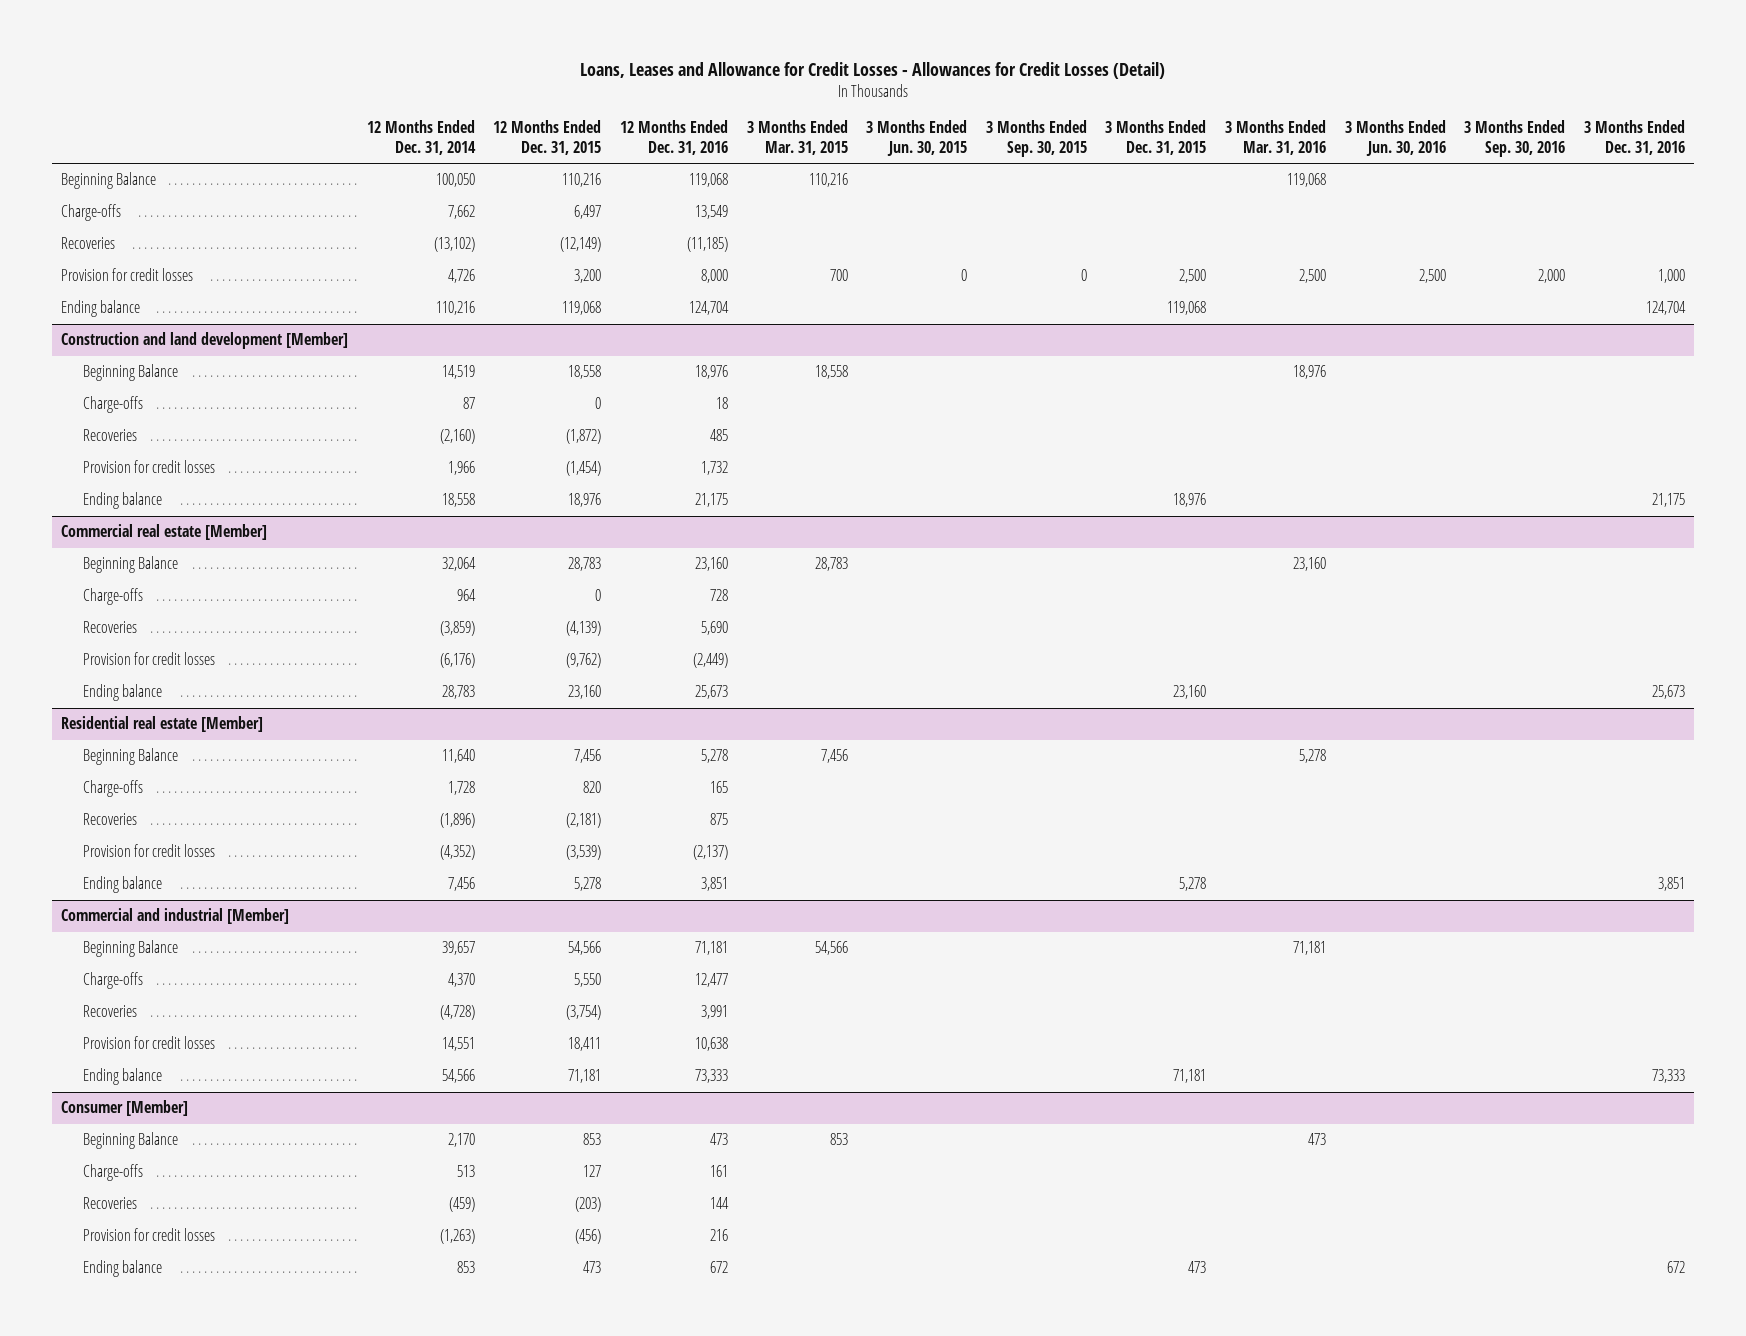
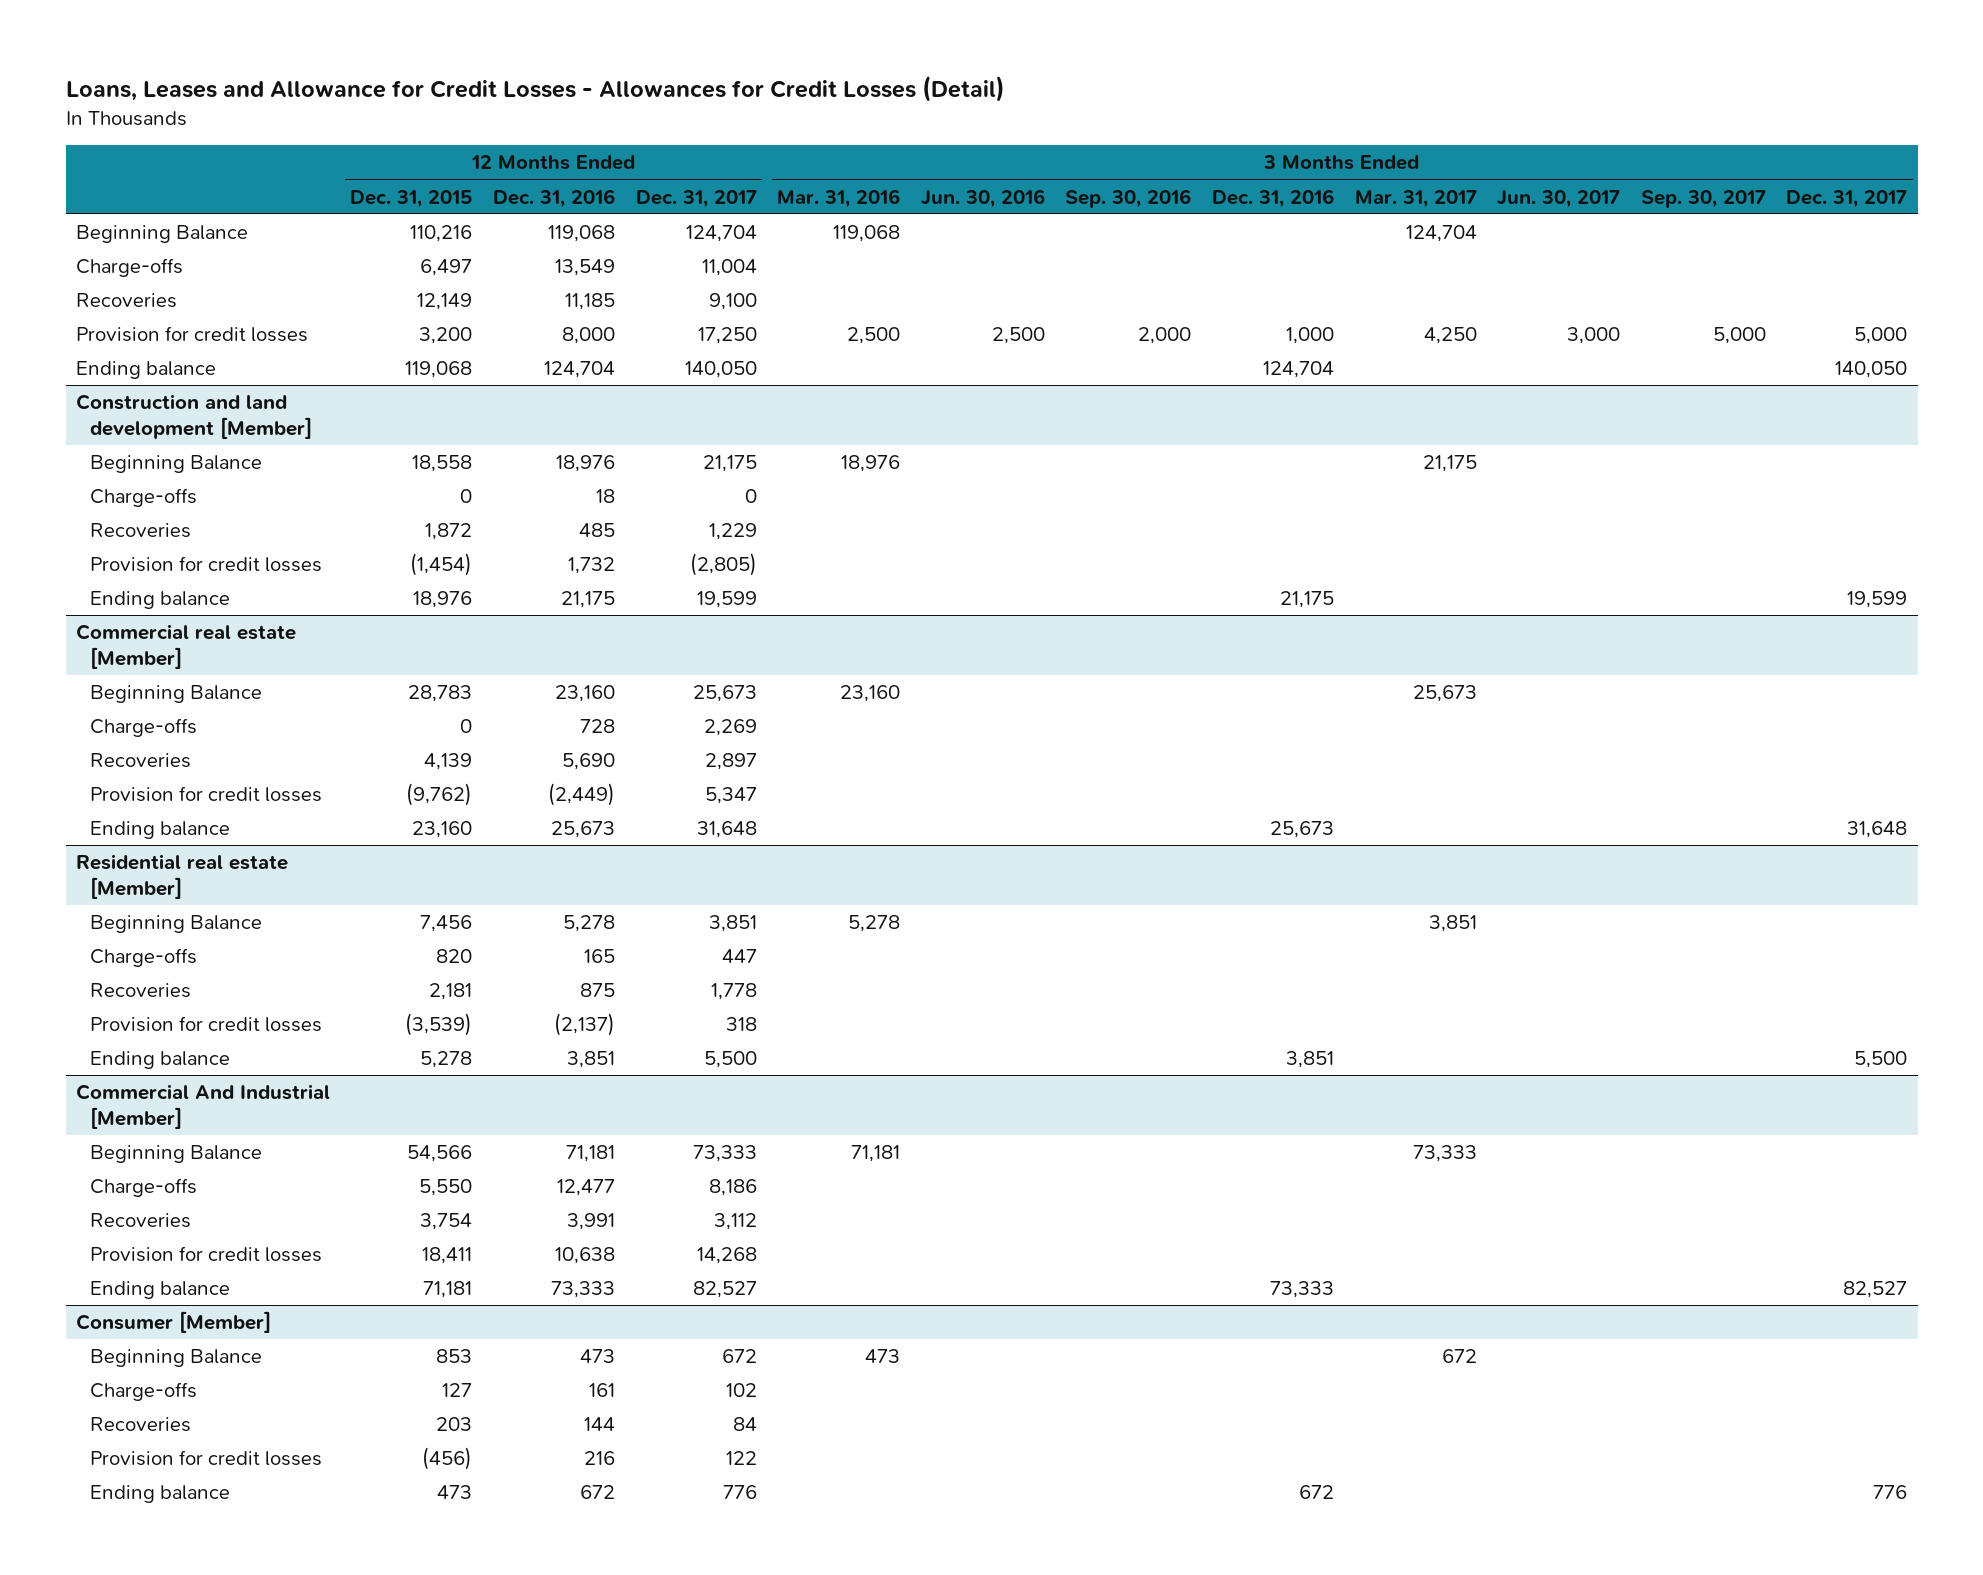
[366,120,476,155] 12 Months Ended Dec. 31, 2014 -> none
[746,120,848,155] 3 Months Ended Mar. 31, 2015 -> none
[866,120,968,156] 3 Months Ended Jun. 30, 2015 -> none
[985,120,1087,157] 3 Months Ended Sep. 30, 2015 -> none
[1105,120,1207,155] 3 Months Ended Dec. 31, 2015 -> none
none -> [635,189,757,208] Dec. 31, 2017
none -> [1354,189,1477,208] Mar. 31, 2017
none -> [1497,189,1621,208] Jun. 30, 2017
none -> [1640,189,1766,208] Sep. 30, 2017
none -> [1786,189,1908,208] Dec. 31, 2017
[560,237,602,253] (12,149) -> [417,293,473,311] 12,149
[686,237,728,253] (11,185) -> [565,293,616,311] 11,185
[566,429,602,445] (1,872) -> [425,523,473,541] 1,872
[566,621,602,637] (4,139) -> [424,753,473,771] 4,139
[566,813,602,829] (2,181) -> [429,983,473,1001] 2,181
[61,908,290,925] Commercial and industrial [Member] -> [75,1084,330,1129] Commercial And Industrial [Member]
[566,1005,602,1021] (3,754) -> [420,1213,473,1231] 3,754
[575,1197,602,1213] (203) -> [436,1417,473,1432] 203

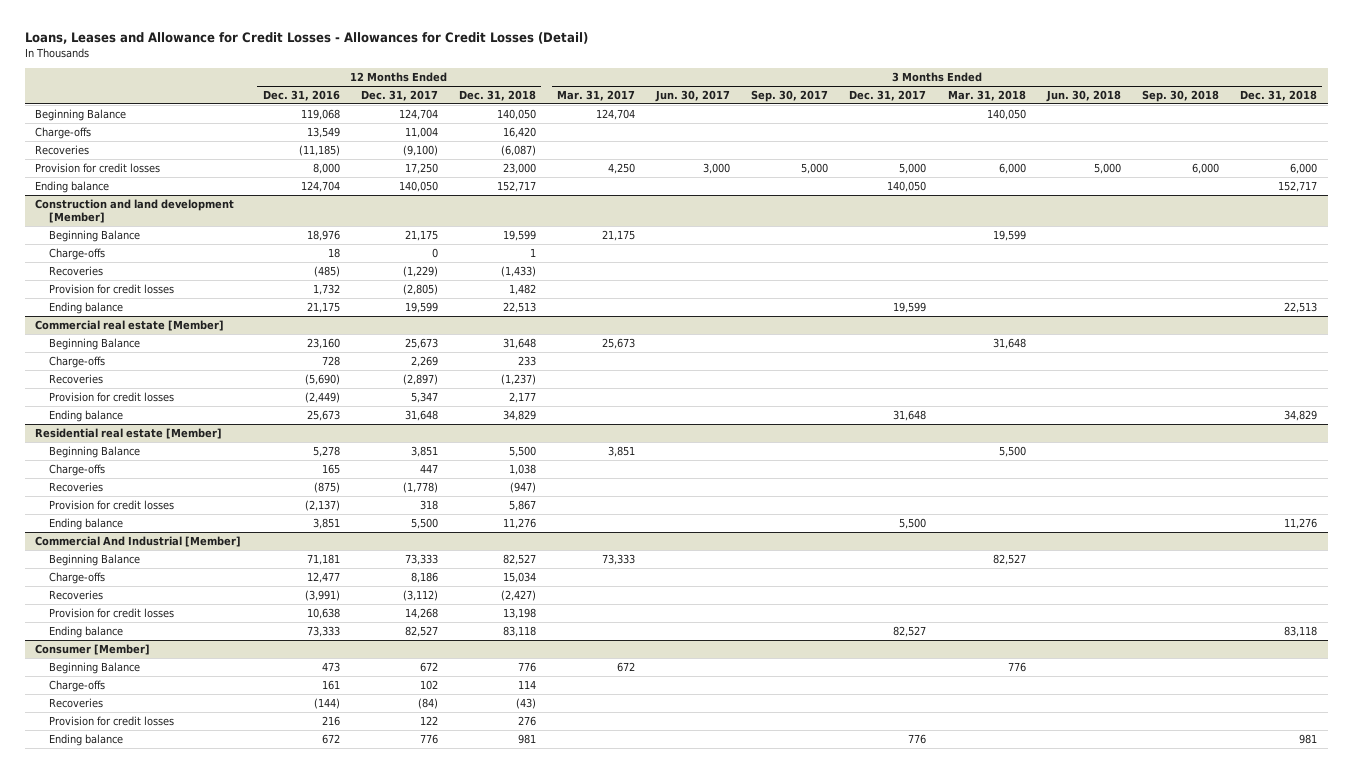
[350,189,473,208] Dec. 31, 2015 -> none
[777,188,901,208] Mar. 31, 2016 -> none
[920,188,1045,208] Jun. 30, 2016 -> none
[1065,188,1192,208] Sep. 30, 2016 -> none
[1212,188,1335,208] Dec. 31, 2016 -> none
none -> [458,89,536,101] Dec. 31, 2018
none -> [947,89,1026,101] Mar. 31, 2018
none -> [1045,89,1121,102] Jun. 30, 2018
none -> [1141,89,1219,102] Sep. 30, 2018
none -> [1240,89,1318,101] Dec. 31, 2018
[565,293,616,311] 11,185 -> [298,144,340,156] (11,185)
[708,293,757,311] 9,100 -> [402,144,438,156] (9,100)
[579,523,616,538] 485 -> [313,265,340,277] (485)
[708,523,757,541] 1,229 -> [402,265,438,277] (1,229)
[562,753,616,771] 5,690 -> [304,373,340,385] (5,690)
[704,753,757,771] 2,897 -> [402,373,438,385] (2,897)
[580,983,616,998] 875 -> [313,481,340,493] (875)
[710,983,757,1001] 1,778 -> [402,481,438,493] (1,778)
[567,1213,616,1231] 3,991 -> [304,589,340,601] (3,991)
[713,1213,757,1231] 3,112 -> [402,589,438,601] (3,112)
[584,1417,616,1432] 144 -> [313,697,340,709] (144)
[732,1417,757,1432] 84 -> [417,697,438,709] (84)

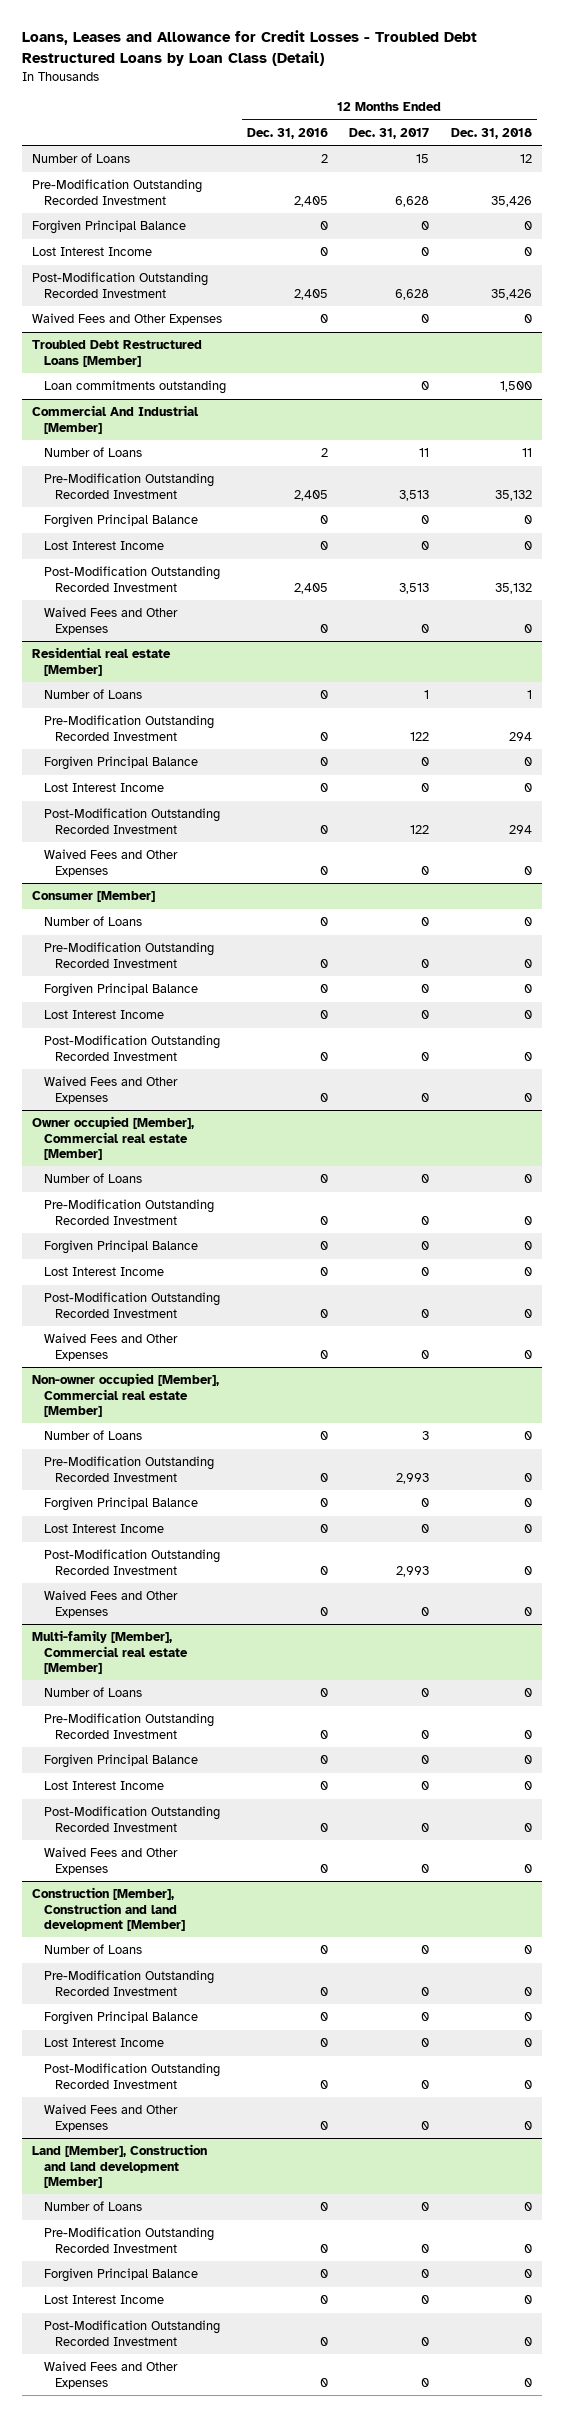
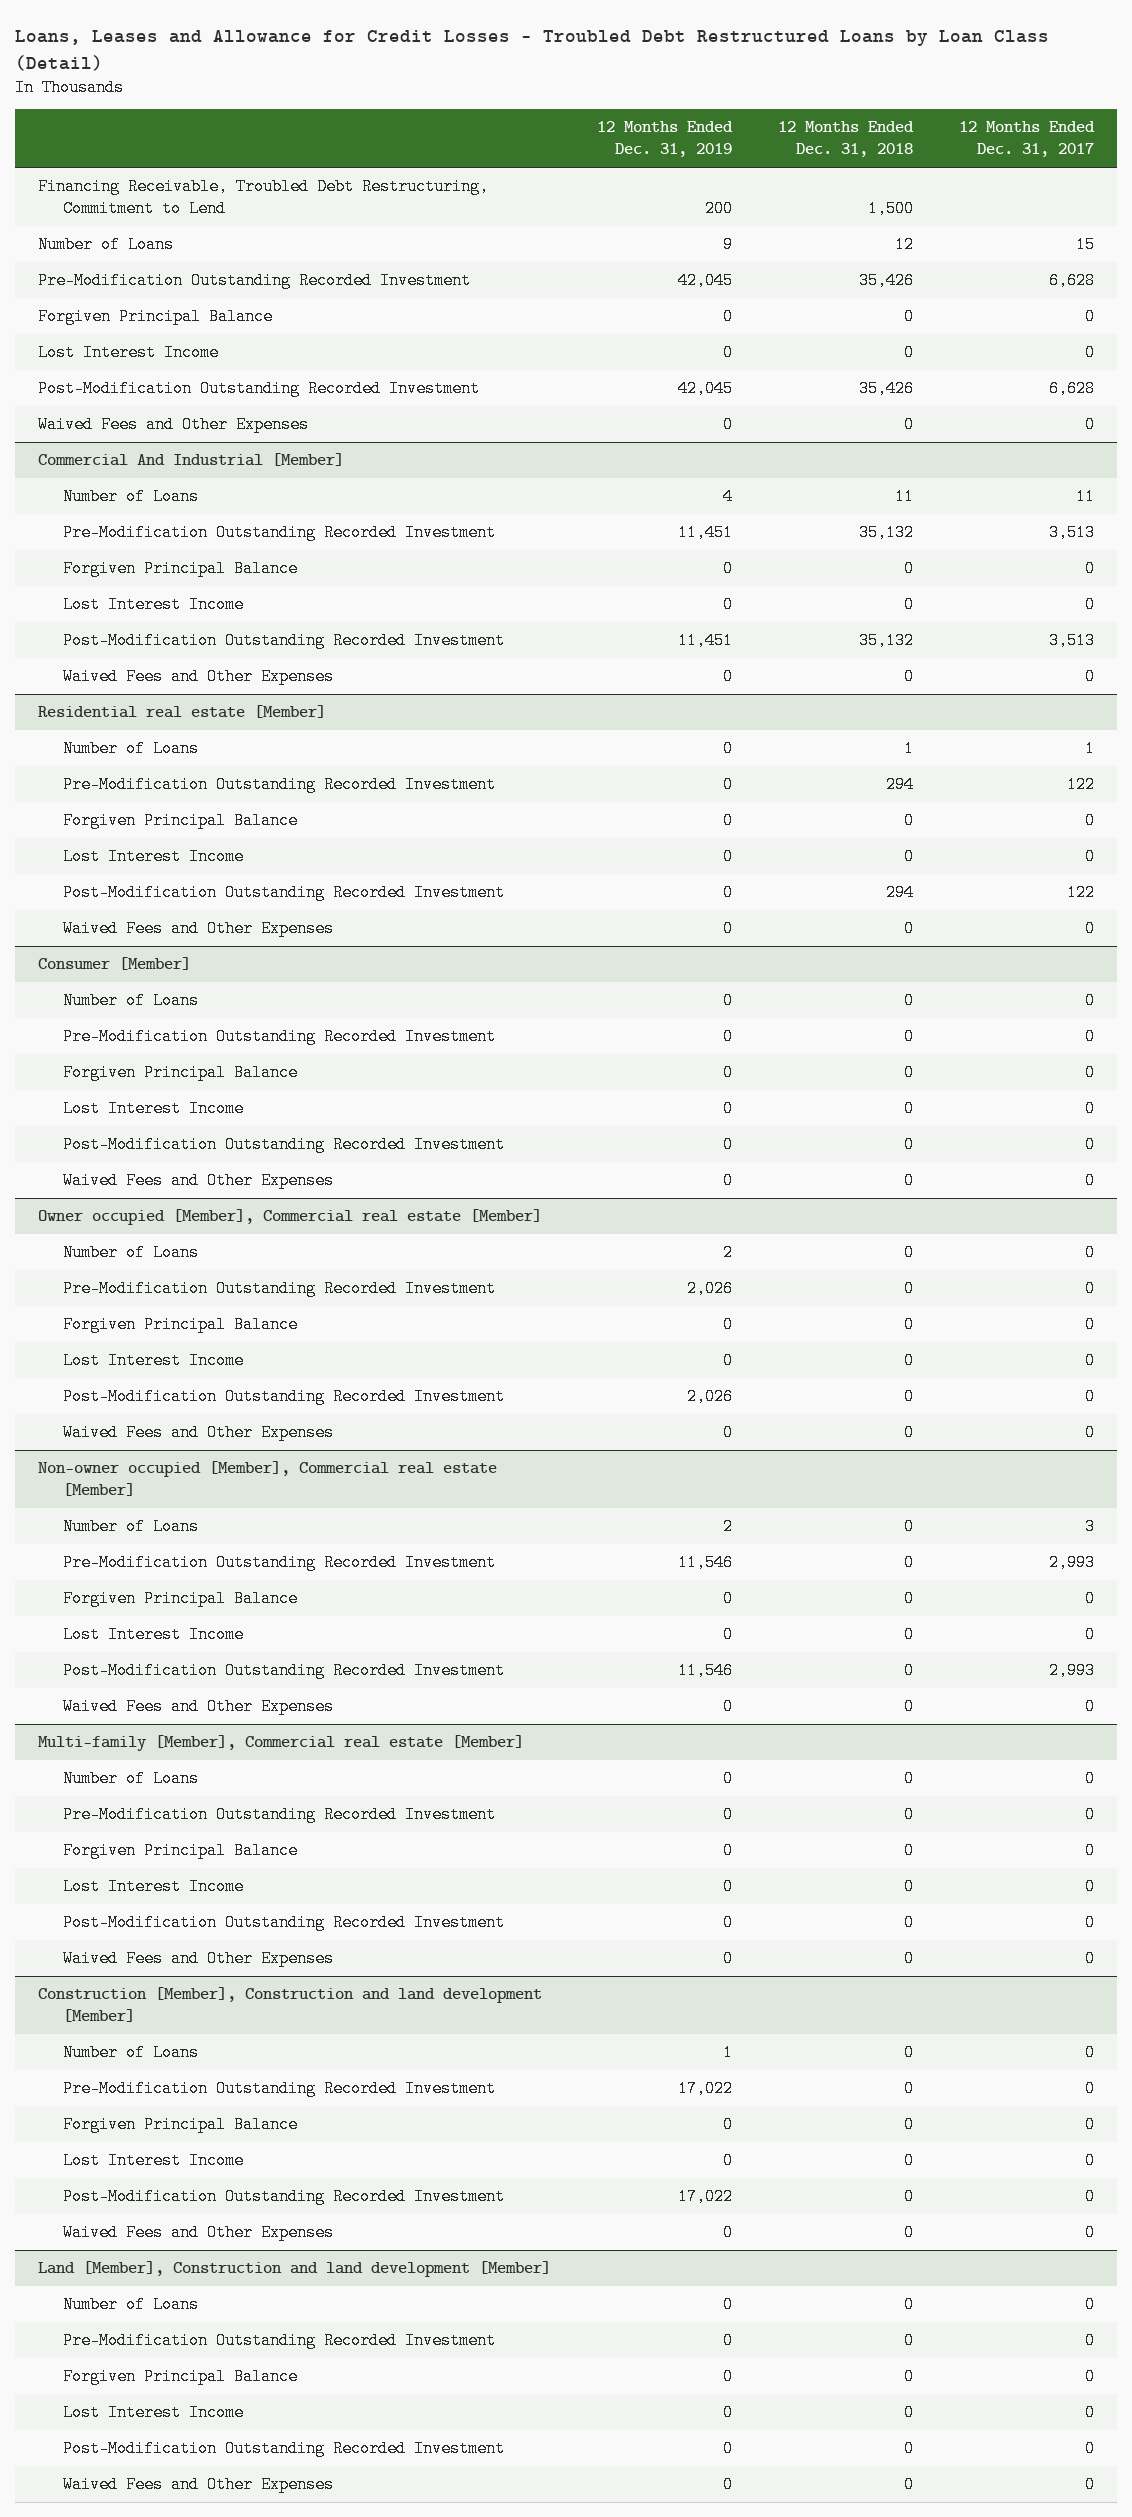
[246,128,328,140] Dec. 31, 2016 -> none
none -> [596,121,733,158] 12 Months Ended Dec. 31, 2019
none -> [37,178,489,218] Financing Receivable, Troubled Debt Restructuring, Commitment to Lend
[32,340,203,367] Troubled Debt Restructured Loans [Member] -> none
[43,380,226,395] Loan commitments outstanding -> none

